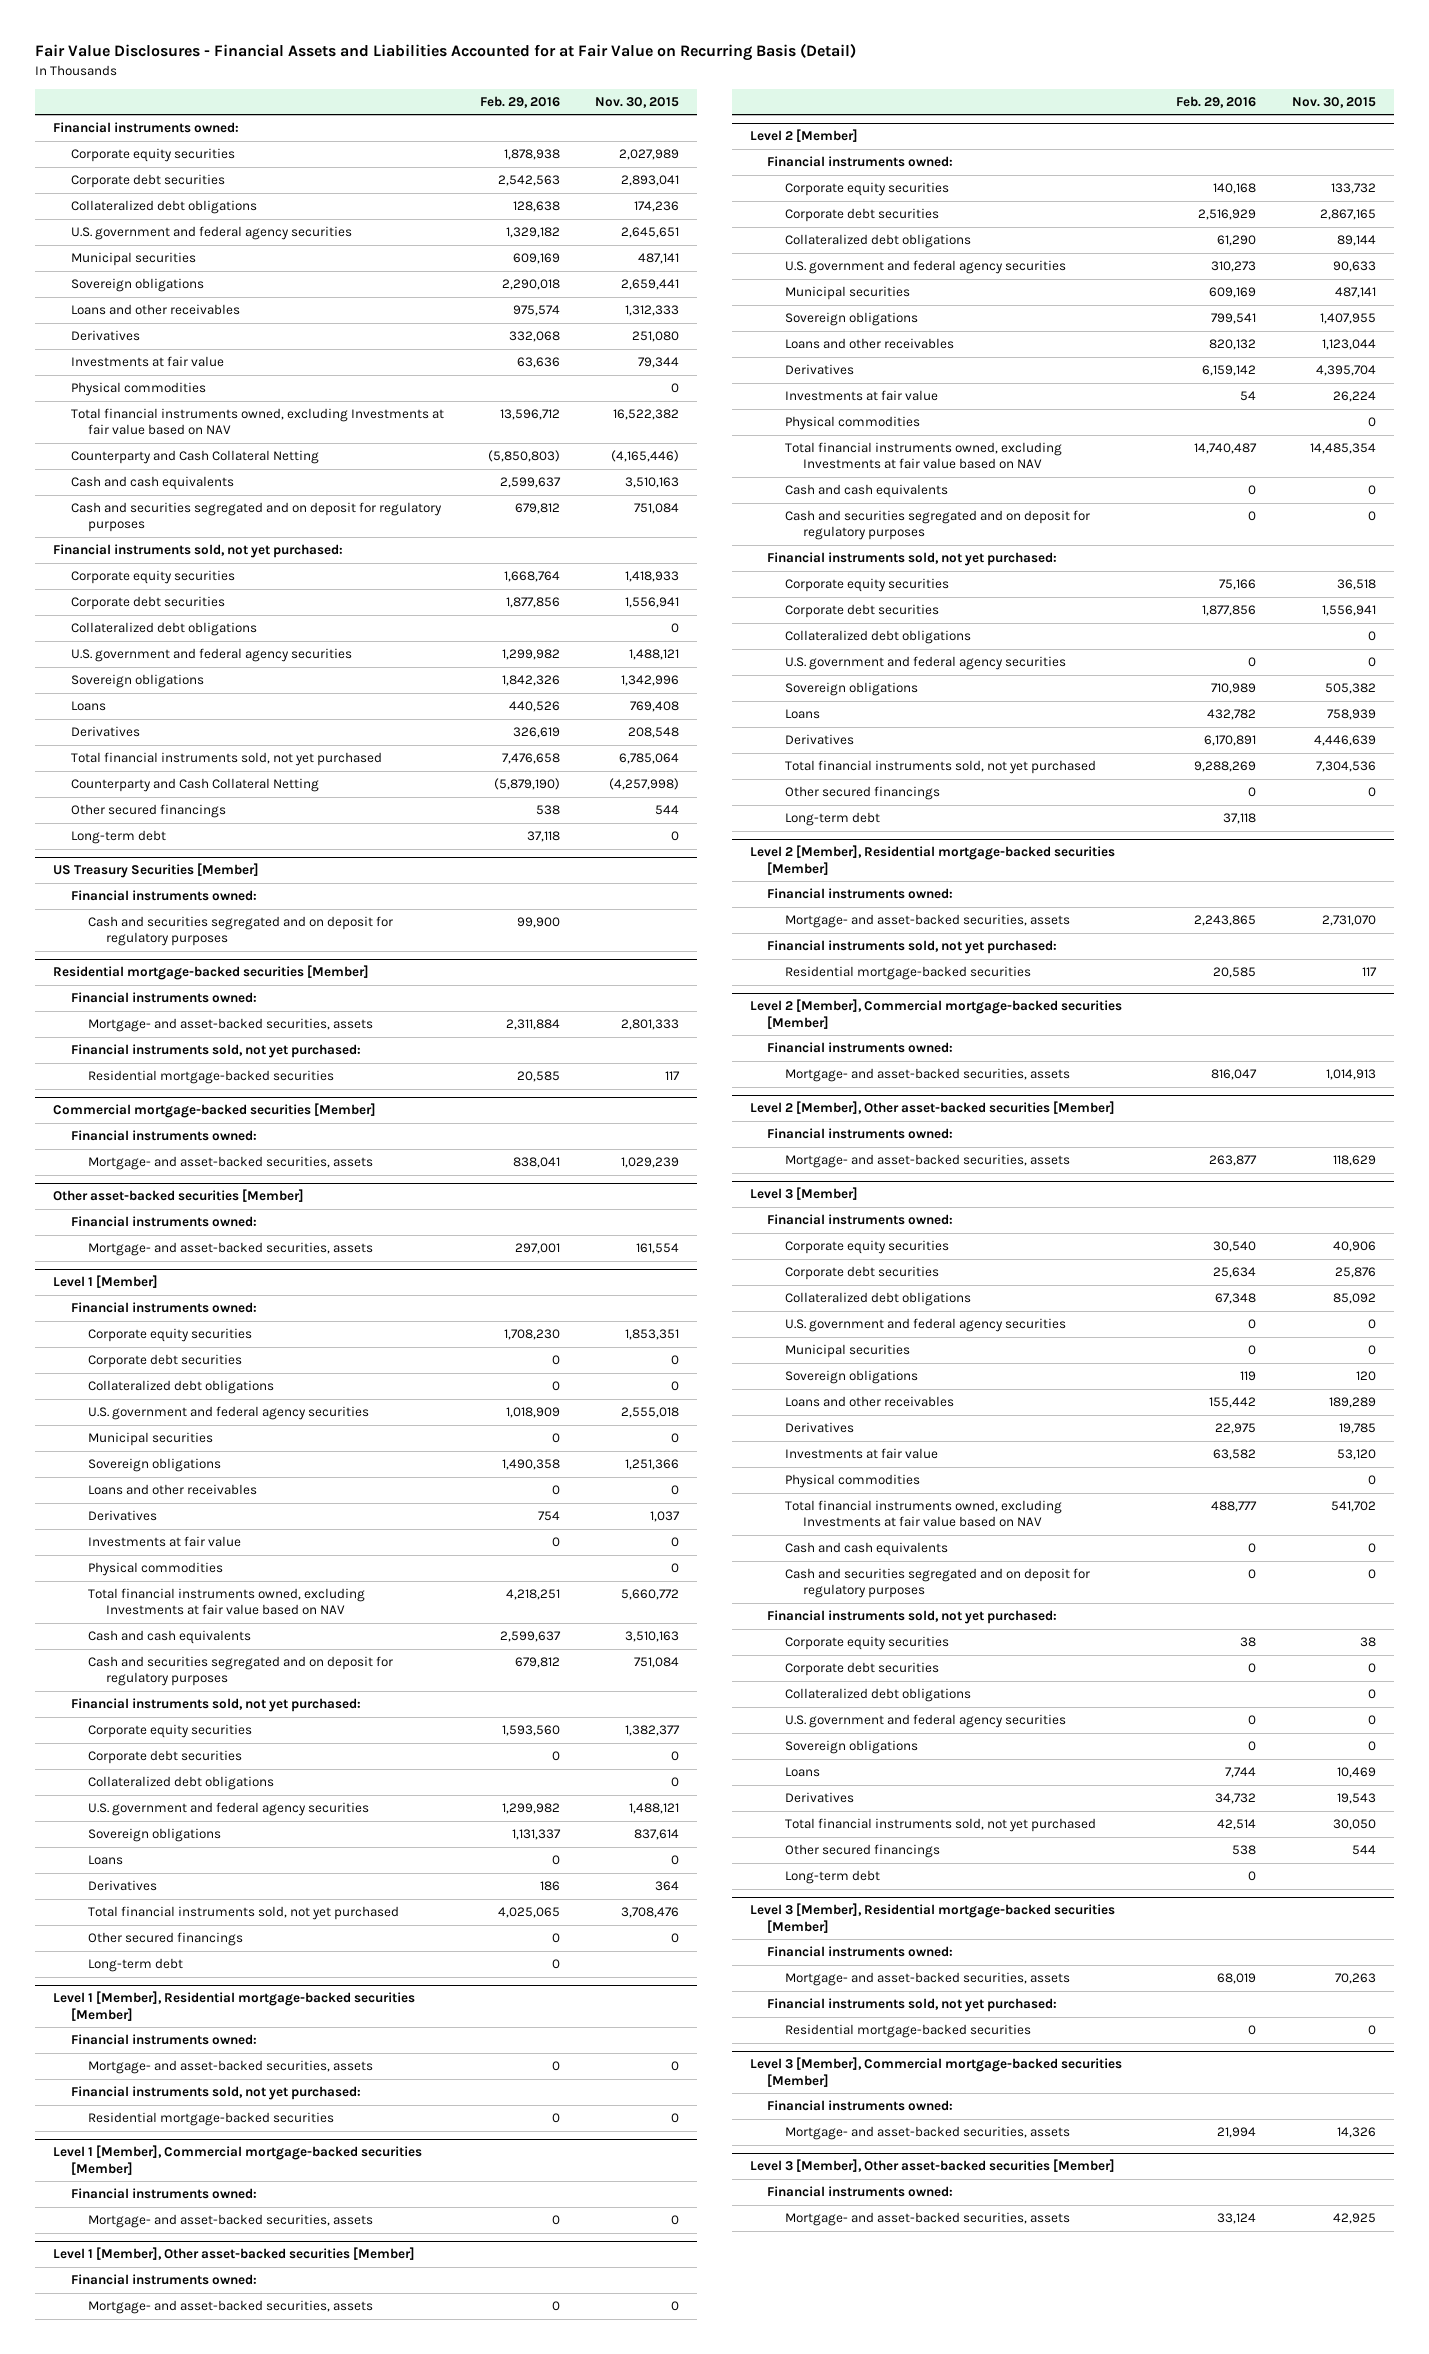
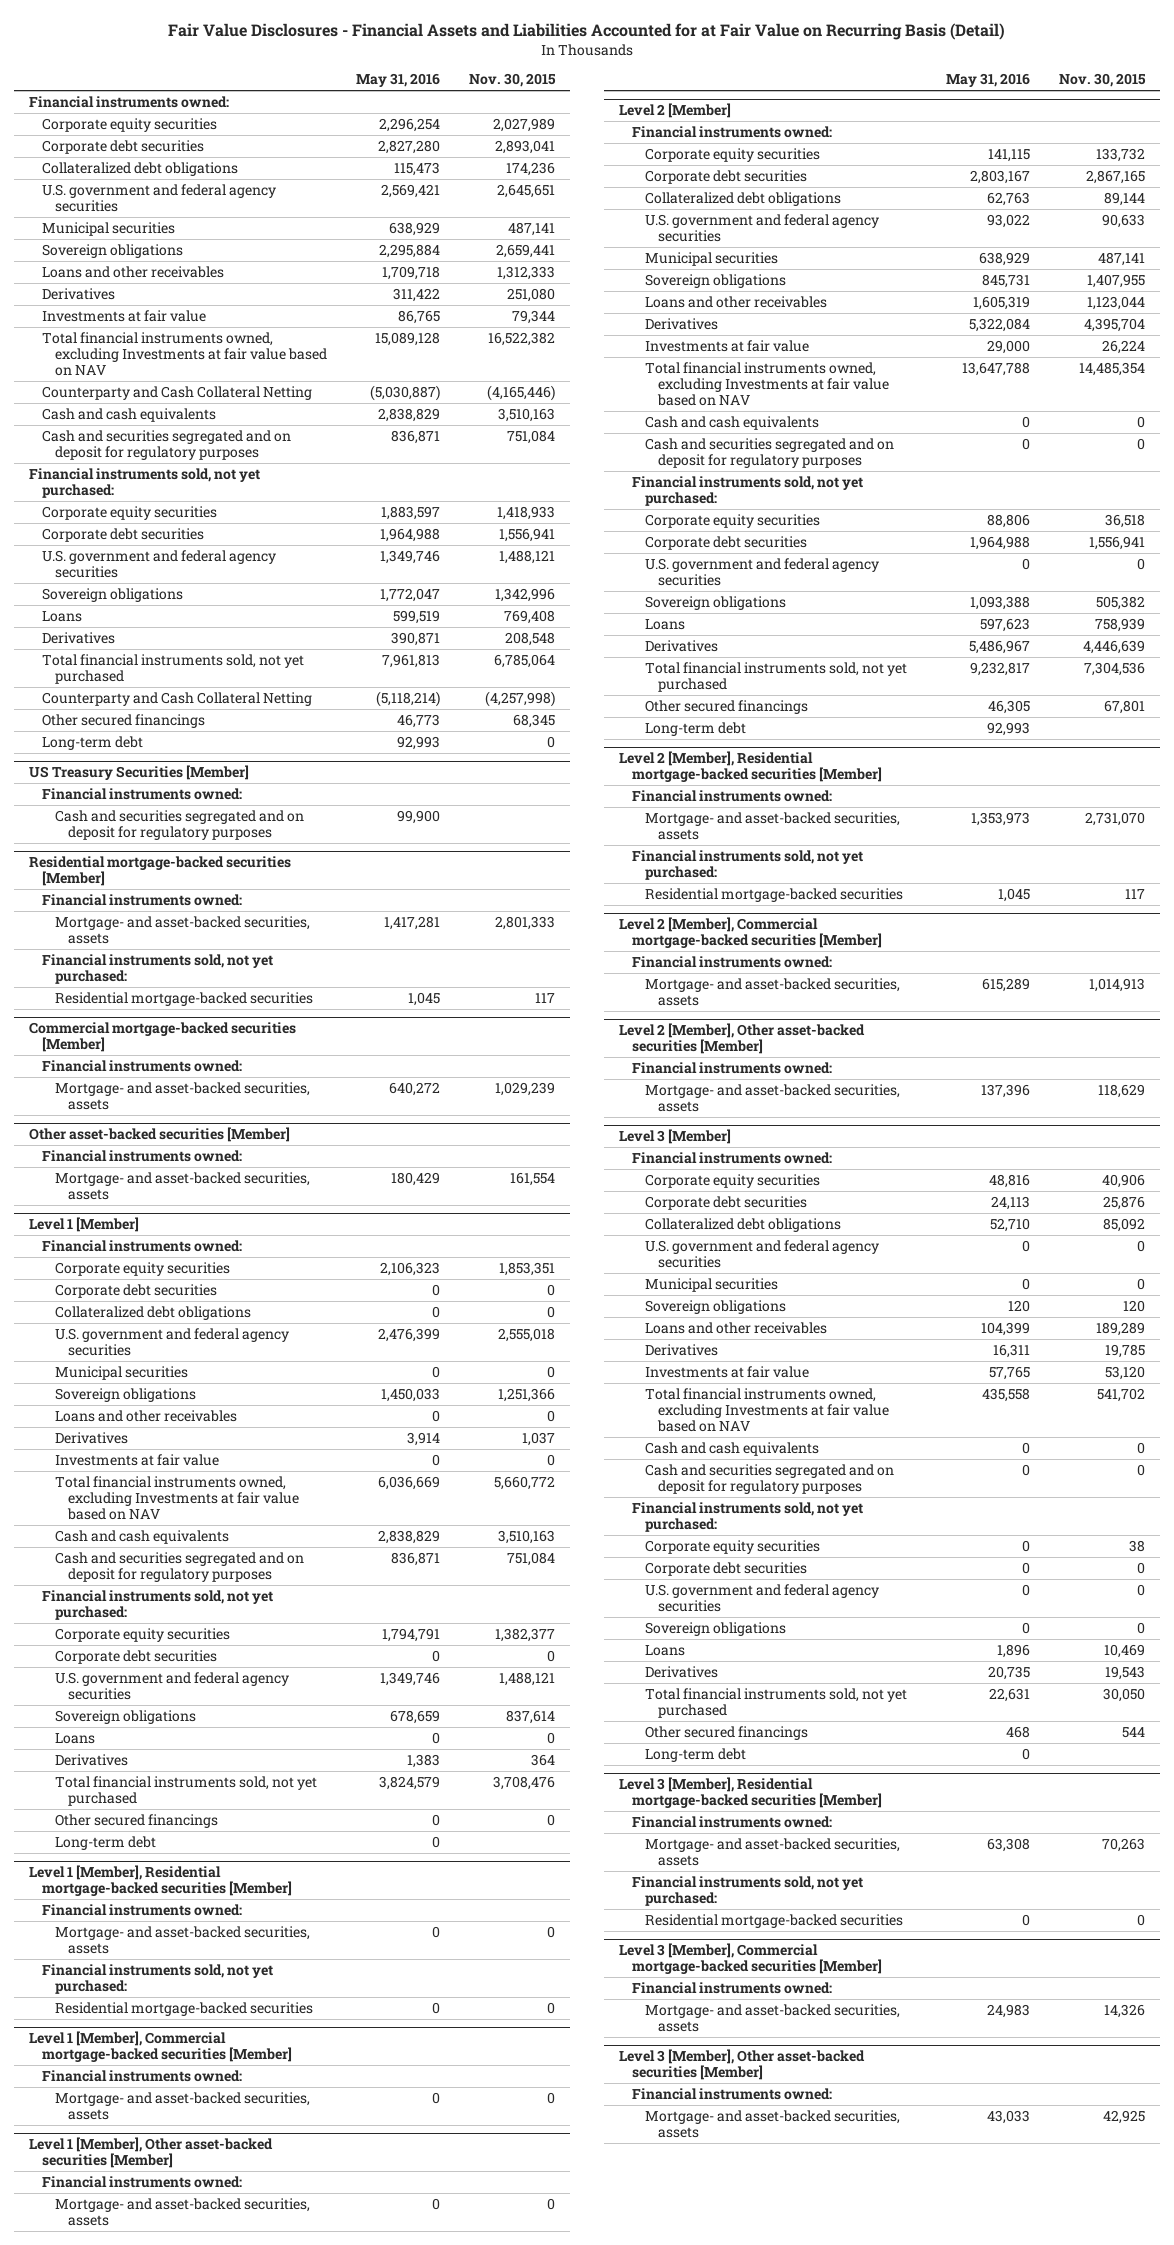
[479,95,560,108] Feb. 29, 2016 -> none
none -> [355,73,440,88] May 31, 2016
[70,382,206,397] Physical commodities -> none
[70,622,257,637] Collateralized debt obligations -> none
[655,805,680,816] 544 -> [513,713,556,728] 68,345
[88,1562,224,1577] Physical commodities -> none
[88,1776,275,1791] Collateralized debt obligations -> none
[785,416,921,431] Physical commodities -> none
[785,630,972,645] Collateralized debt obligations -> none
[1368,787,1377,798] 0 -> [1104,699,1146,714] 67,801
[785,1474,921,1489] Physical commodities -> none
[785,1688,972,1703] Collateralized debt obligations -> none

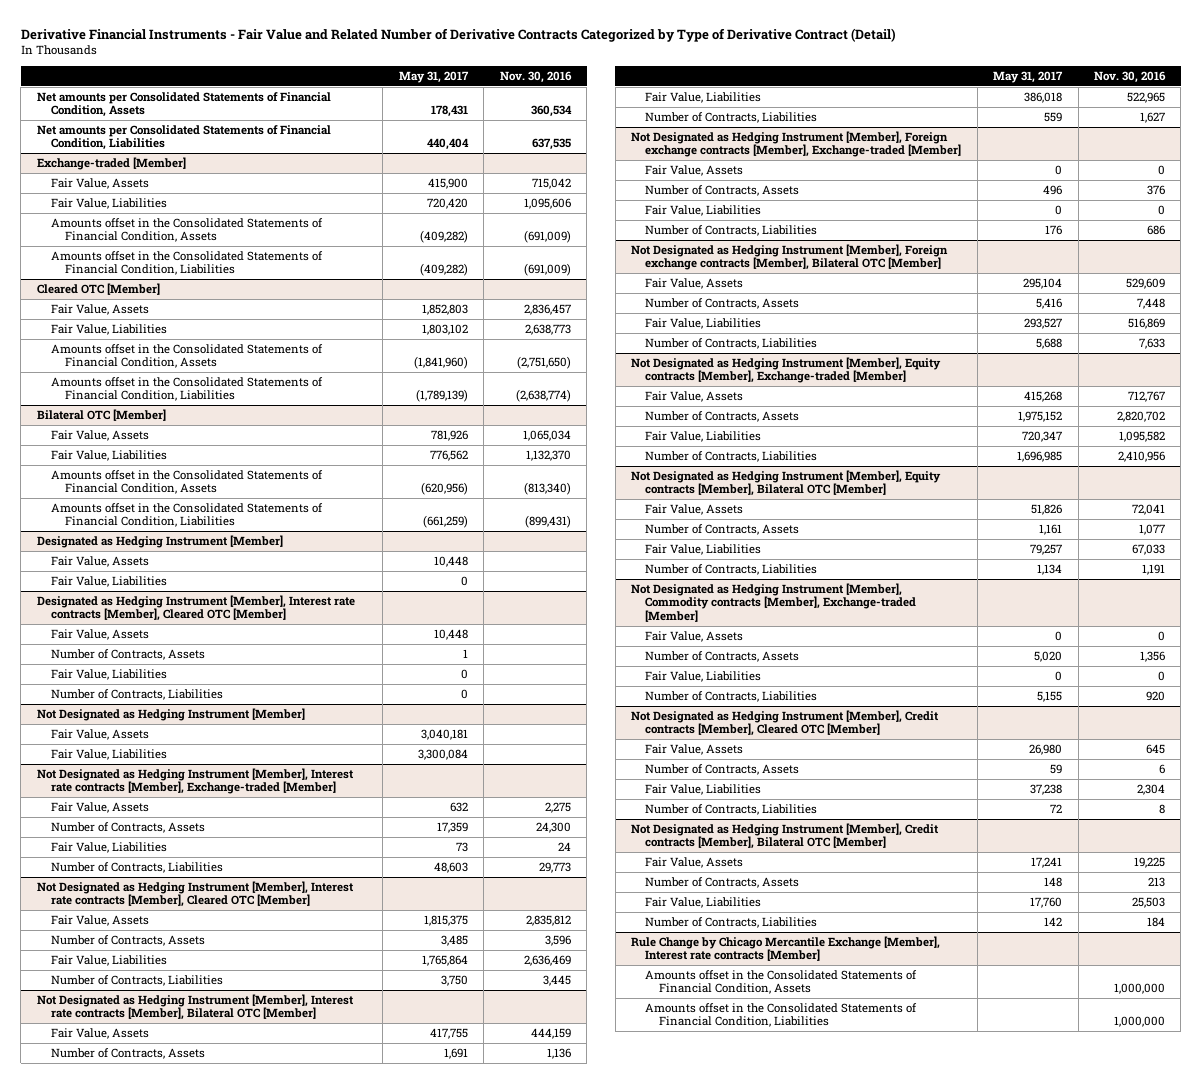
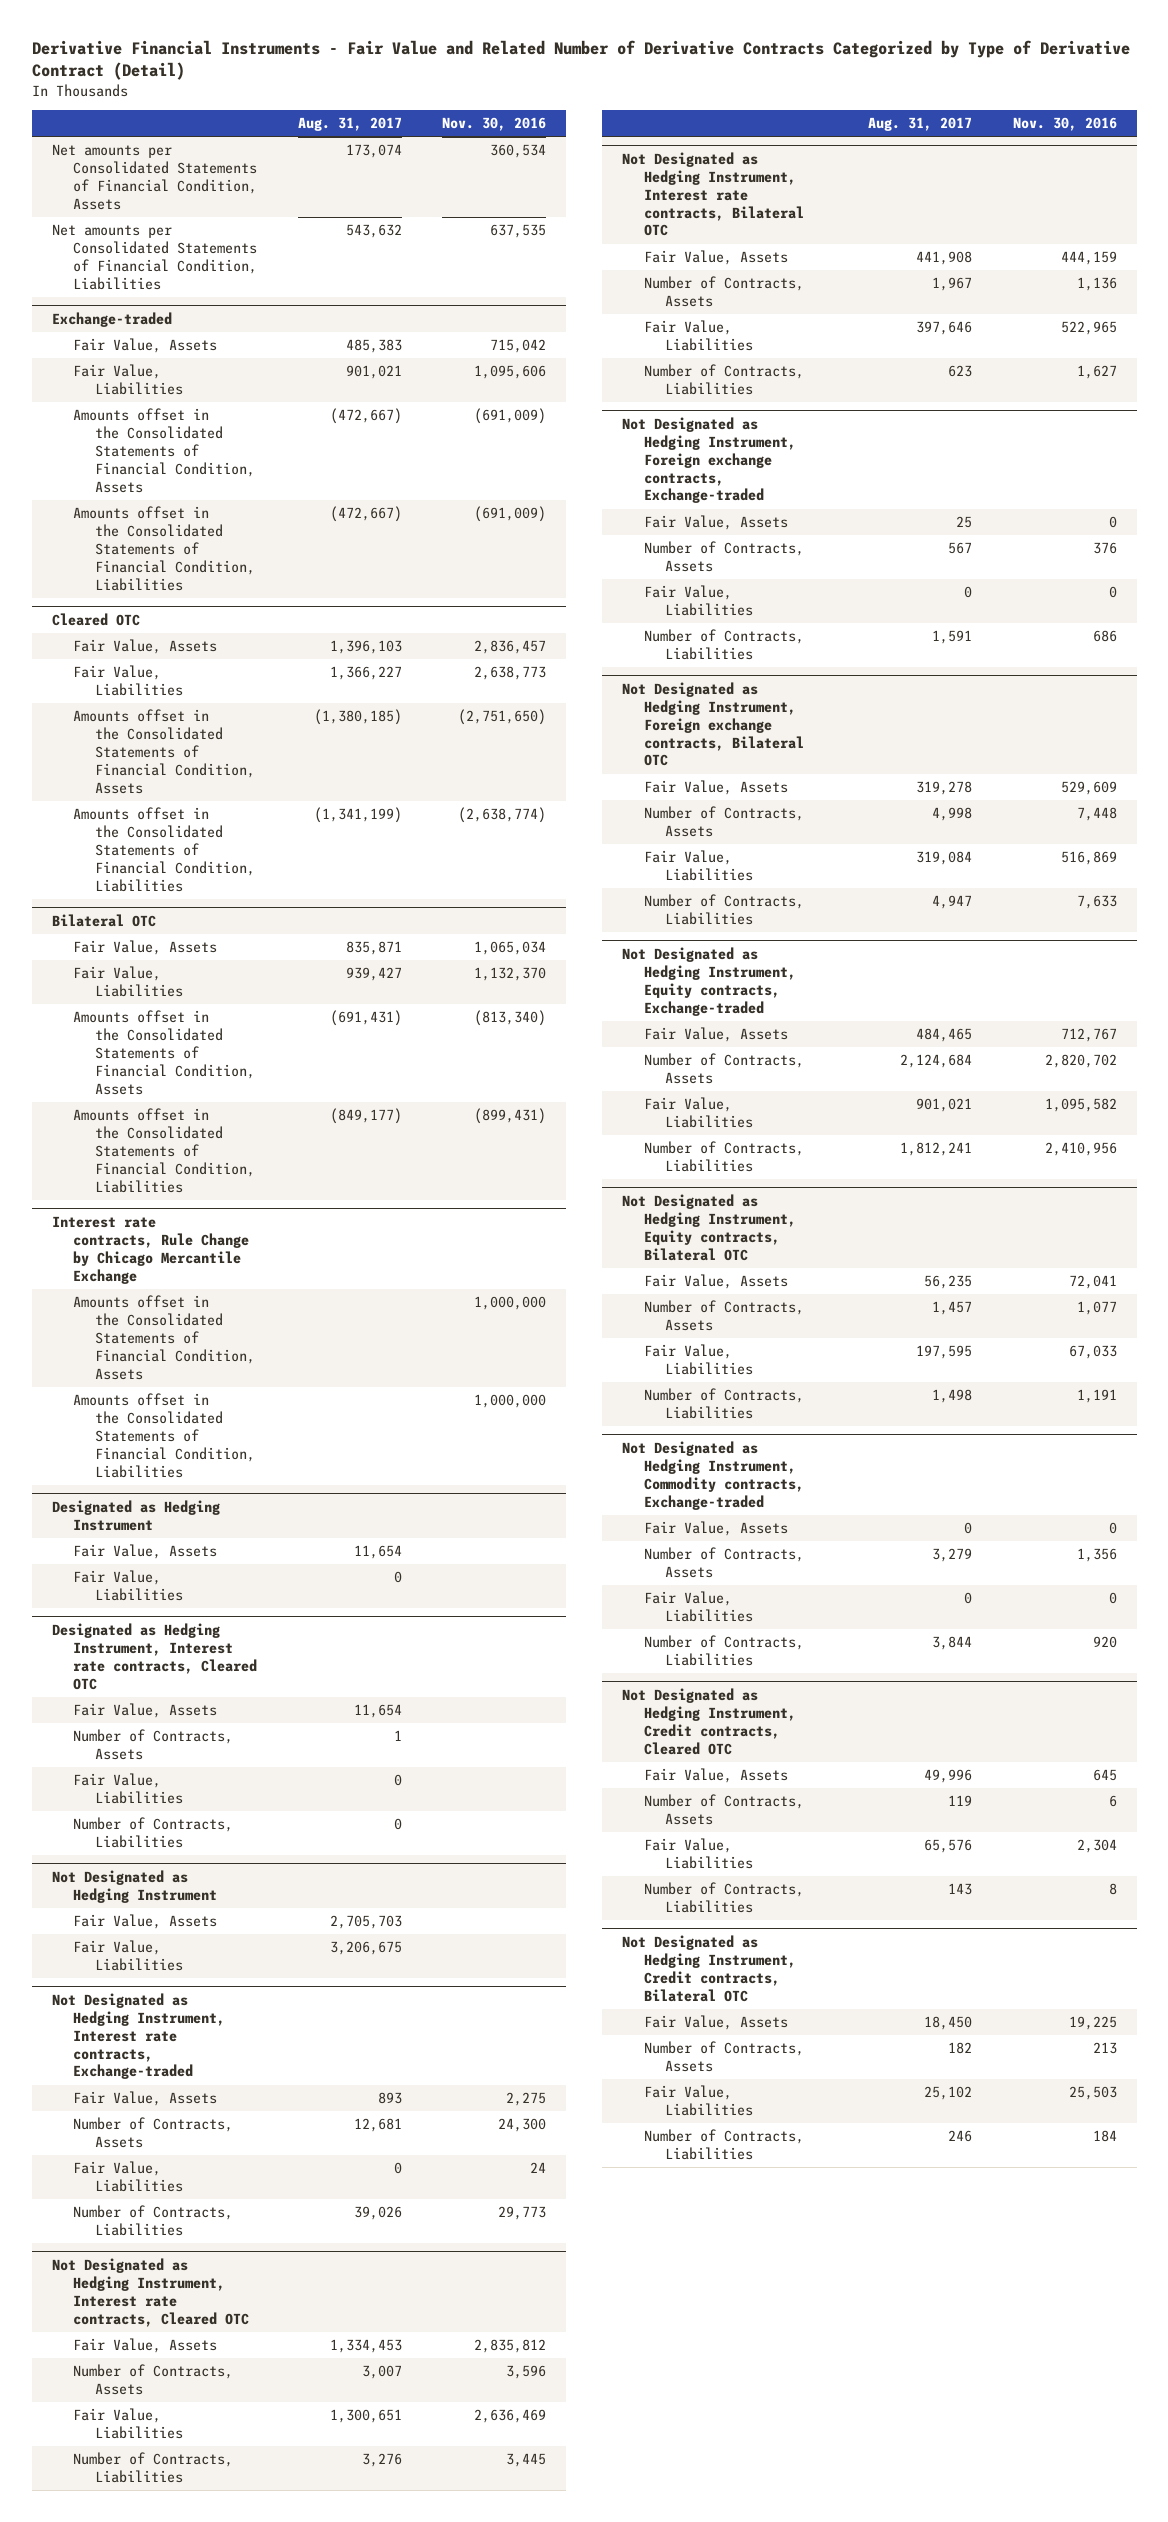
[398,70,469,83] May 31, 2017 -> none
none -> [297,117,402,132] Aug. 31, 2017
[36,157,186,171] Exchange-traded [Member] -> [51,312,172,328] Exchange-traded
[36,283,160,296] Cleared OTC [Member] -> [51,613,140,627] Cleared OTC
[36,409,166,422] Bilateral OTC [Member] -> [51,914,156,928] Bilateral OTC
none -> [51,1216,250,1284] Interest rate contracts, Rule Change by Chicago Mercantile Exchange
none -> [73,1295,255,1380] Amounts offset in the Consolidated Statements of Financial Condition, Assets
none -> [73,1393,255,1478] Amounts offset in the Consolidated Statements of Financial Condition, Liabilities
[36,535,283,549] Designated as Hedging Instrument [Member] -> [51,1500,220,1531] Designated as Hedging Instrument
[36,595,355,622] Designated as Hedging Instrument [Member], Interest rate contracts [Member], Cleared OTC [Member] -> [51,1623,258,1690] Designated as Hedging Instrument, Interest rate contracts, Cleared OTC
[36,708,305,722] Not Designated as Hedging Instrument [Member] -> [51,1870,218,1903] Not Designated as Hedging Instrument
[36,768,354,795] Not Designated as Hedging Instrument [Member], Interest rate contracts [Member], Exchange-traded [Member] -> [51,1993,226,2080] Not Designated as Hedging Instrument, Interest rate contracts, Exchange-traded
[36,881,354,908] Not Designated as Hedging Instrument [Member], Interest rate contracts [Member], Cleared OTC [Member] -> [51,2258,250,2327] Not Designated as Hedging Instrument, Interest rate contracts, Cleared OTC
[36,994,354,1021] Not Designated as Hedging Instrument [Member], Interest rate contracts [Member], Bilateral OTC [Member] -> [622,152,804,237] Not Designated as Hedging Instrument, Interest rate contracts, Bilateral OTC
[631,131,962,158] Not Designated as Hedging Instrument [Member], Foreign exchange contracts [Member], Exchange-traded [Member] -> [622,417,796,504] Not Designated as Hedging Instrument, Foreign exchange contracts, Exchange-traded
[631,244,949,271] Not Designated as Hedging Instrument [Member], Foreign exchange contracts [Member], Bilateral OTC [Member] -> [622,682,804,767] Not Designated as Hedging Instrument, Foreign exchange contracts, Bilateral OTC
[631,357,942,384] Not Designated as Hedging Instrument [Member], Equity contracts [Member], Exchange-traded [Member] -> [622,947,796,1016] Not Designated as Hedging Instrument, Equity contracts, Exchange-traded
[631,470,942,497] Not Designated as Hedging Instrument [Member], Equity contracts [Member], Bilateral OTC [Member] -> [622,1194,796,1261] Not Designated as Hedging Instrument, Equity contracts, Bilateral OTC
[631,583,917,622] Not Designated as Hedging Instrument [Member], Commodity contracts [Member], Exchange-traded [Member] -> [622,1441,804,1510] Not Designated as Hedging Instrument, Commodity contracts, Exchange-traded
[631,710,940,737] Not Designated as Hedging Instrument [Member], Credit contracts [Member], Cleared OTC [Member] -> [622,1688,796,1755] Not Designated as Hedging Instrument, Credit contracts, Cleared OTC
[631,823,940,850] Not Designated as Hedging Instrument [Member], Credit contracts [Member], Bilateral OTC [Member] -> [622,1935,796,2002] Not Designated as Hedging Instrument, Credit contracts, Bilateral OTC
[631,936,941,962] Rule Change by Chicago Mercantile Exchange [Member], Interest rate contracts [Member] -> none
[645,970,918,995] Amounts offset in the Consolidated Statements of Financial Condition, Assets -> none
[645,1003,918,1028] Amounts offset in the Consolidated Statements of Financial Condition, Liabilities -> none

